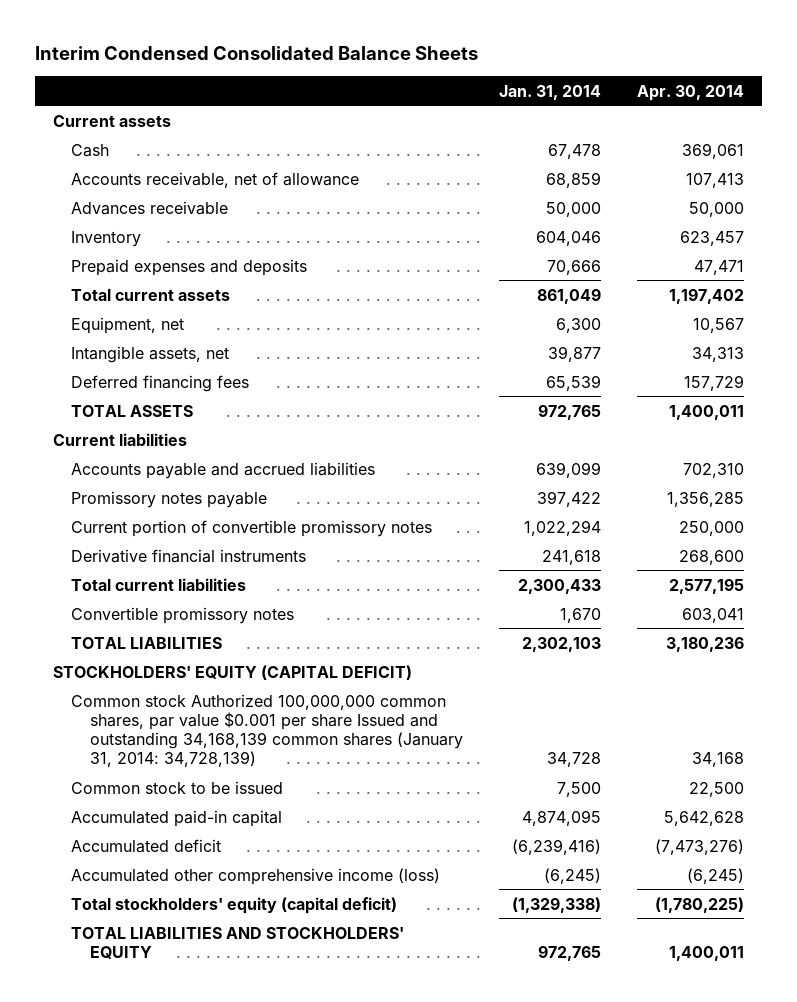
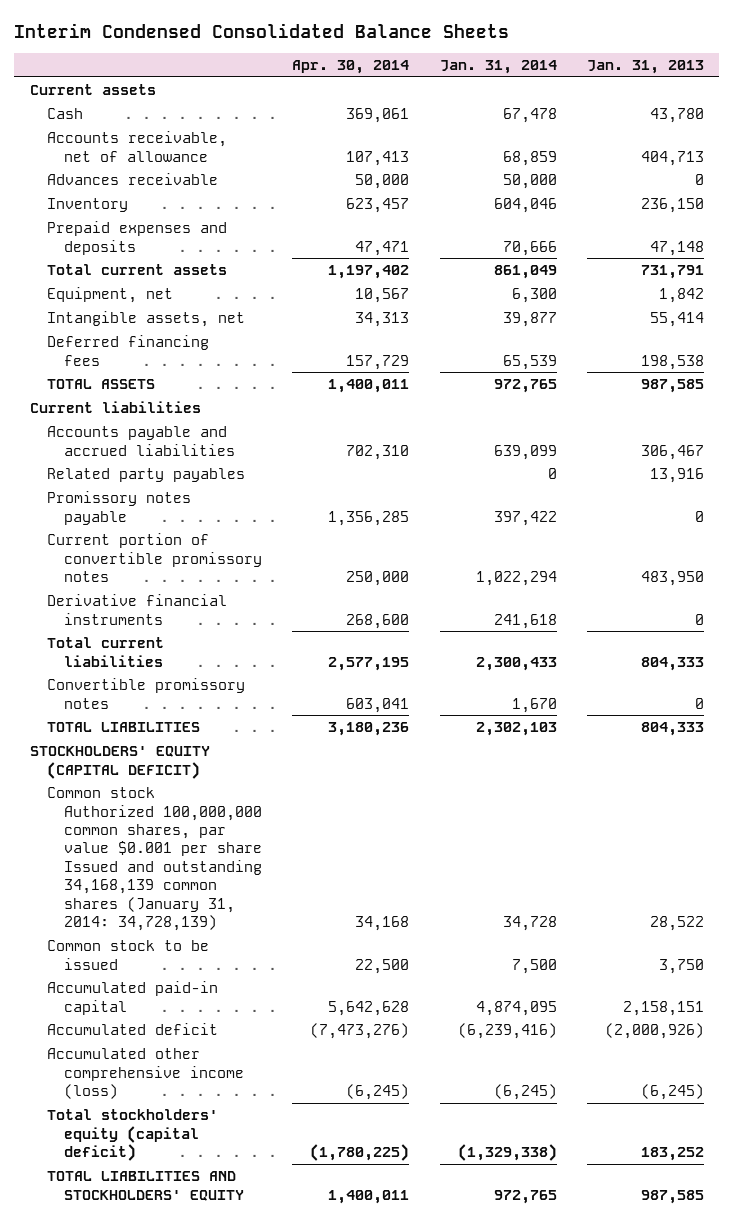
none -> [586,60,704,75] Jan. 31, 2013
none -> [46,468,245,483] Related party payables

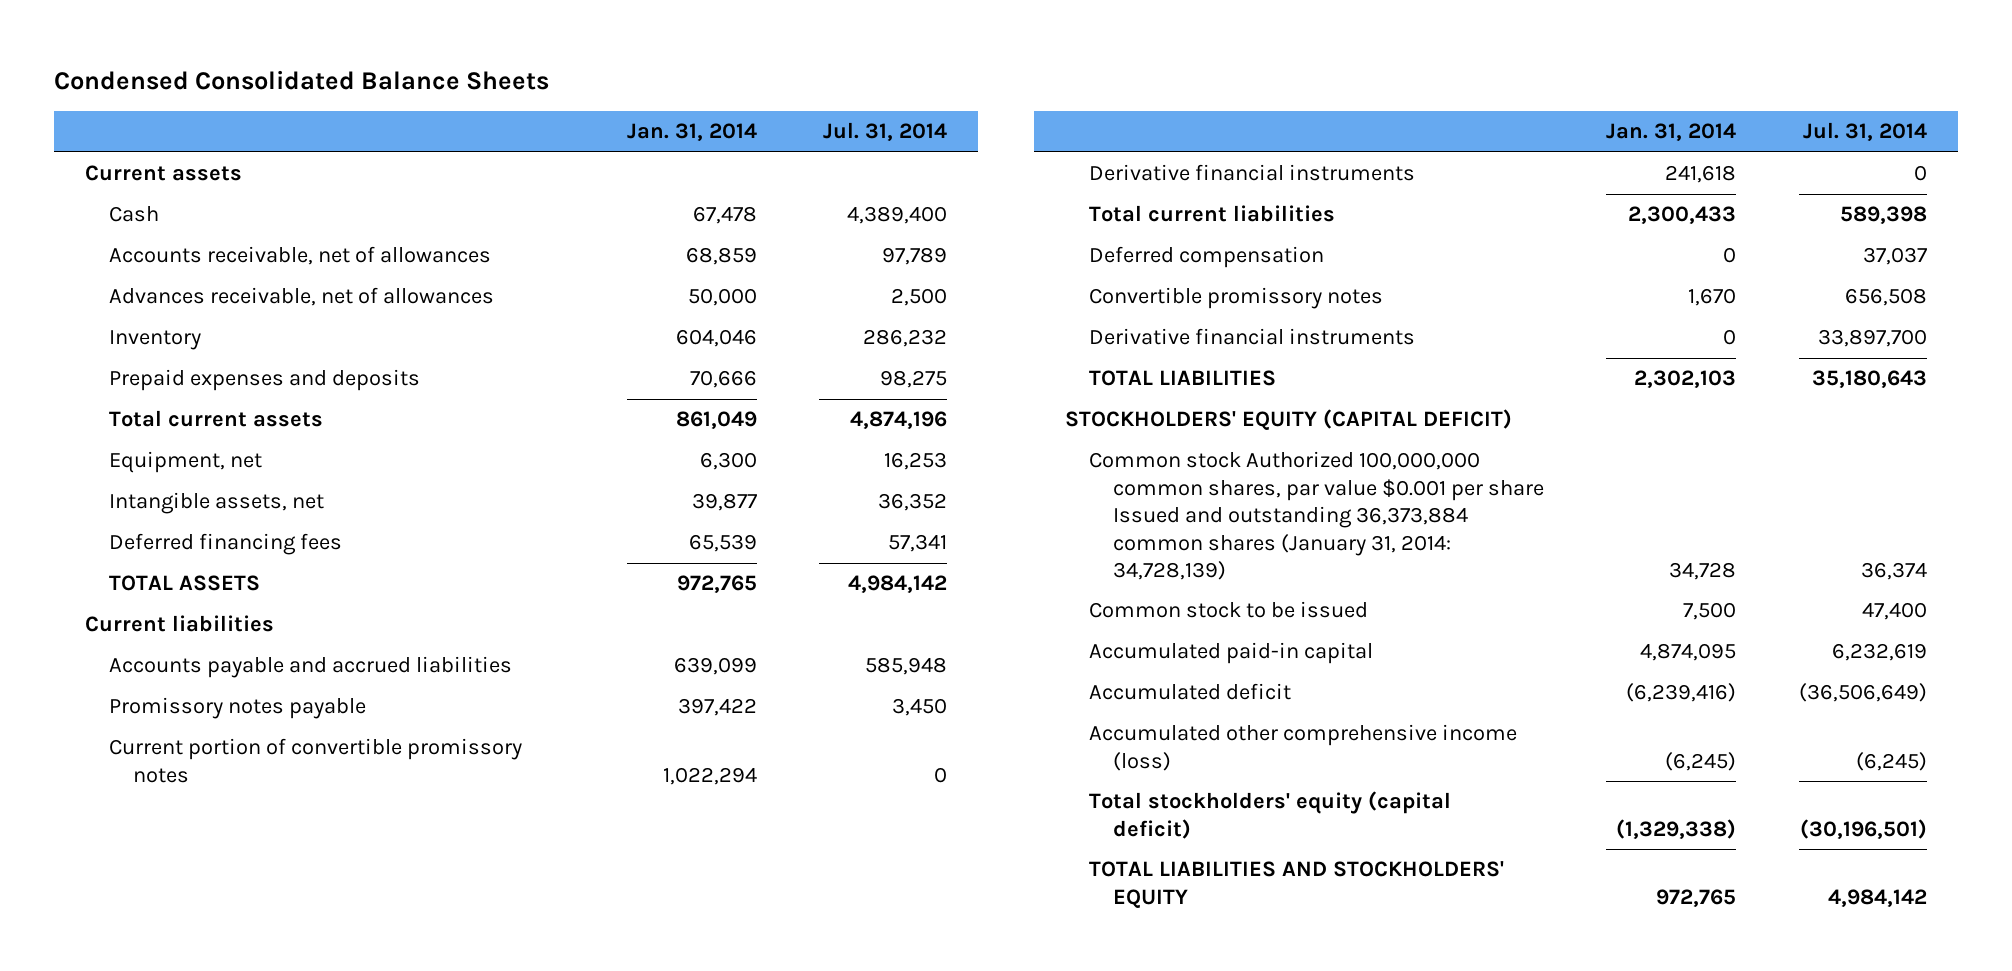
[14,22,510,38] Interim Condensed Consolidated Balance Sheets -> [53,69,549,90] Condensed Consolidated Balance Sheets
[292,60,410,75] Apr. 30, 2014 -> none
[586,60,704,75] Jan. 31, 2013 -> none
none -> [822,122,947,142] Jul. 31, 2014
[46,131,227,162] Accounts receivable, net of allowance -> [109,246,492,266] Accounts receivable, net of allowances
[46,173,218,186] Advances receivable -> [109,287,495,307] Advances receivable, net of allowances
[46,468,245,483] Related party payables -> none
none -> [1088,246,1324,269] Deferred compensation
none -> [1088,328,1415,346] Derivative financial instruments
[46,787,263,931] Common stock Authorized 100,000,000 common shares, par value $0.001 per share Issued and outstanding 34,168,139 common shares (January 31, 2014: 34,728,139) -> [1088,451,1544,581] Common stock Authorized 100,000,000 common shares, par value $0.001 per share Issued and outstanding 36,373,884 common shares (January 31, 2014: 34,728,139)

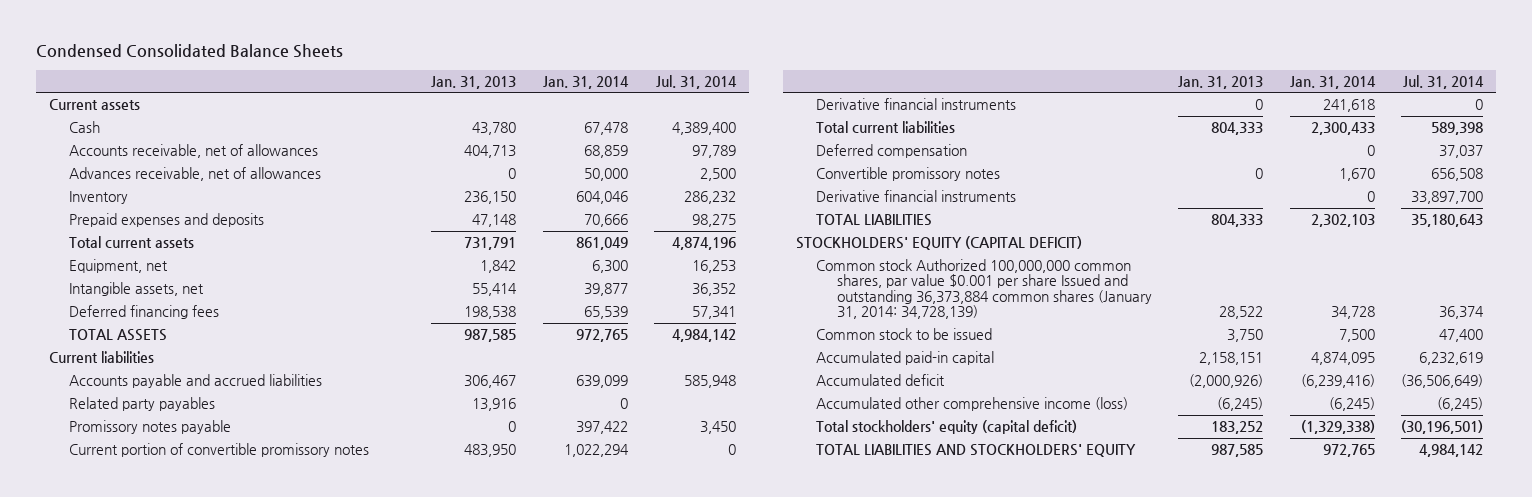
none -> [431,75,517,89] Jan. 31, 2013
none -> [69,397,216,412] Related party payables

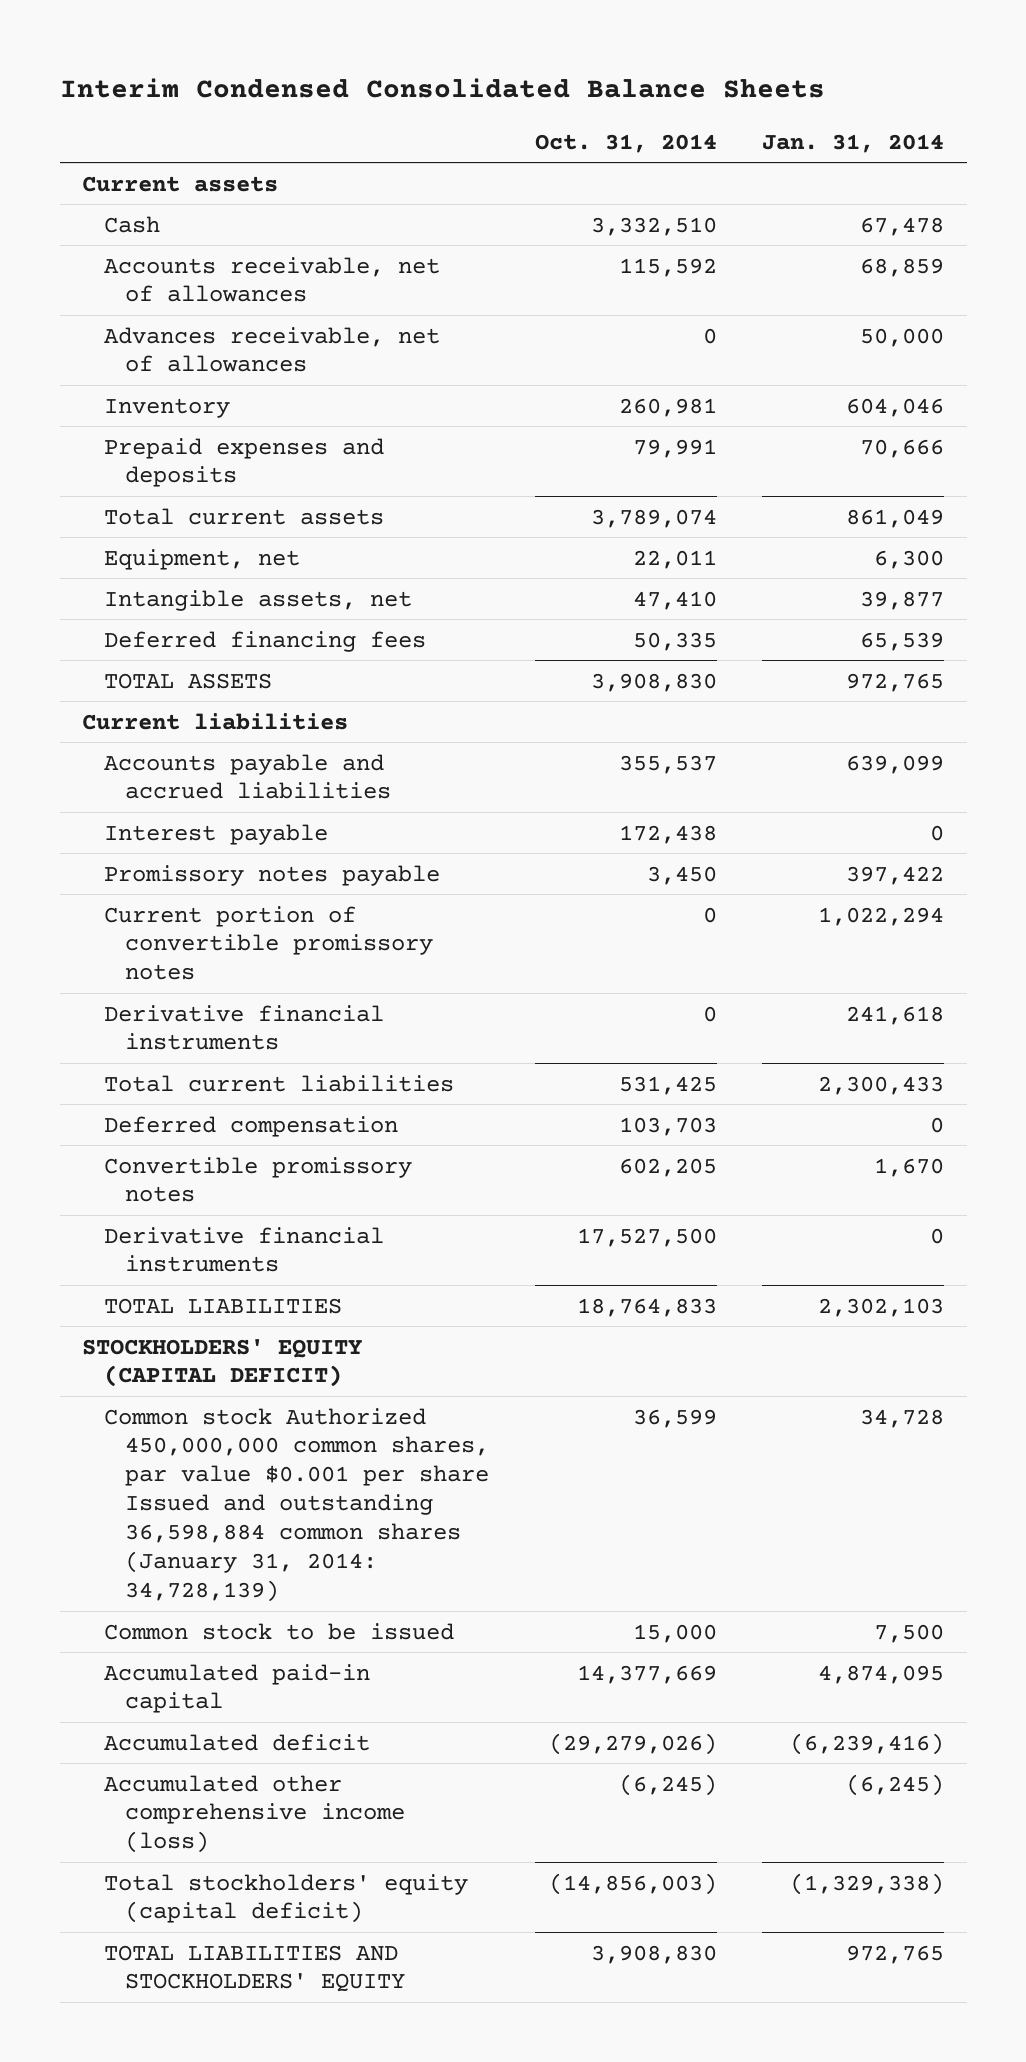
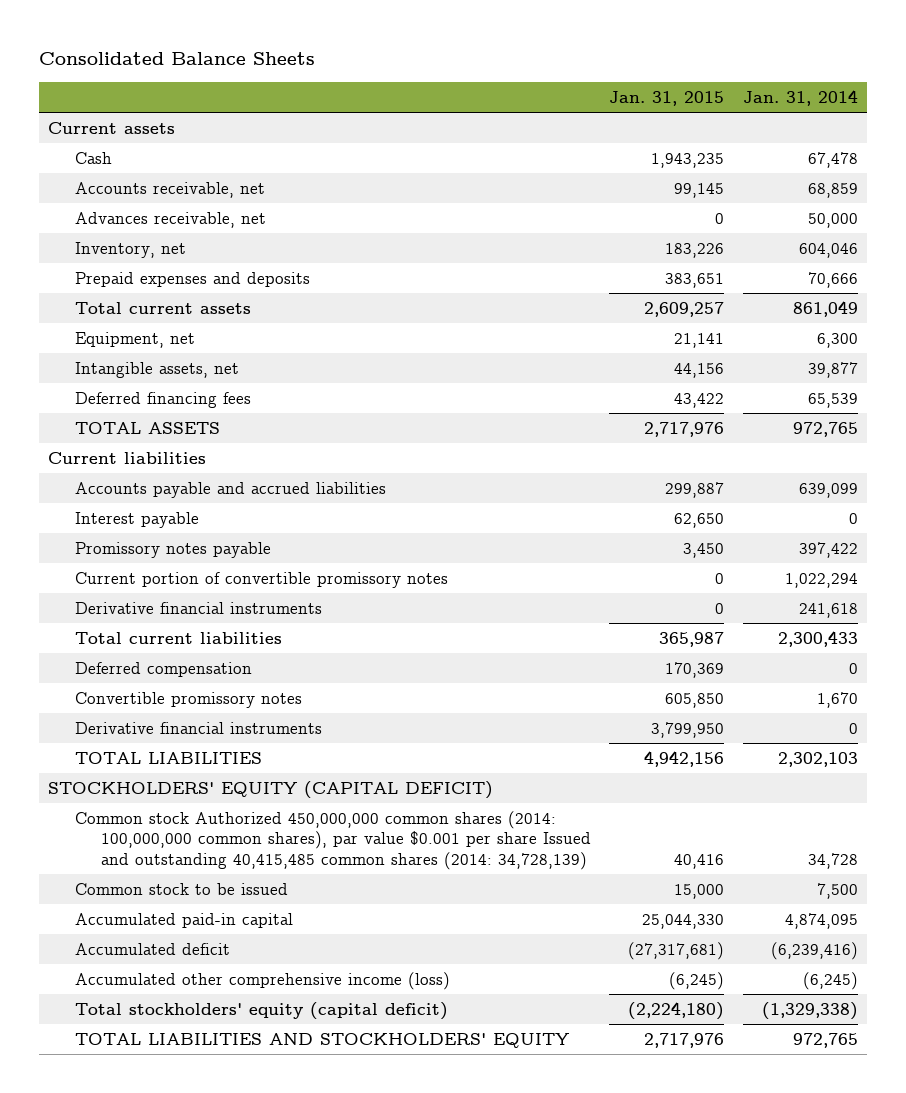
[59,78,825,99] Interim Condensed Consolidated Balance Sheets -> [39,52,316,66] Consolidated Balance Sheets
[534,133,717,153] Oct. 31, 2014 -> none
none -> [609,90,725,106] Jan. 31, 2015
[103,256,440,303] Accounts receivable, net of allowances -> [74,181,265,198] Accounts receivable, net
[103,326,440,373] Advances receivable, net of allowances -> [74,211,266,228] Advances receivable, net
[103,397,230,418] Inventory -> [74,241,186,258] Inventory, net
[103,1407,490,1603] Common stock Authorized 450,000,000 common shares, par value $0.001 per share Issued and outstanding 36,598,884 common shares (January 31, 2014: 34,728,139) -> [74,810,591,870] Common stock Authorized 450,000,000 common shares (2014: 100,000,000 common shares), par value $0.001 per share Issued and outstanding 40,415,485 common shares (2014: 34,728,139)

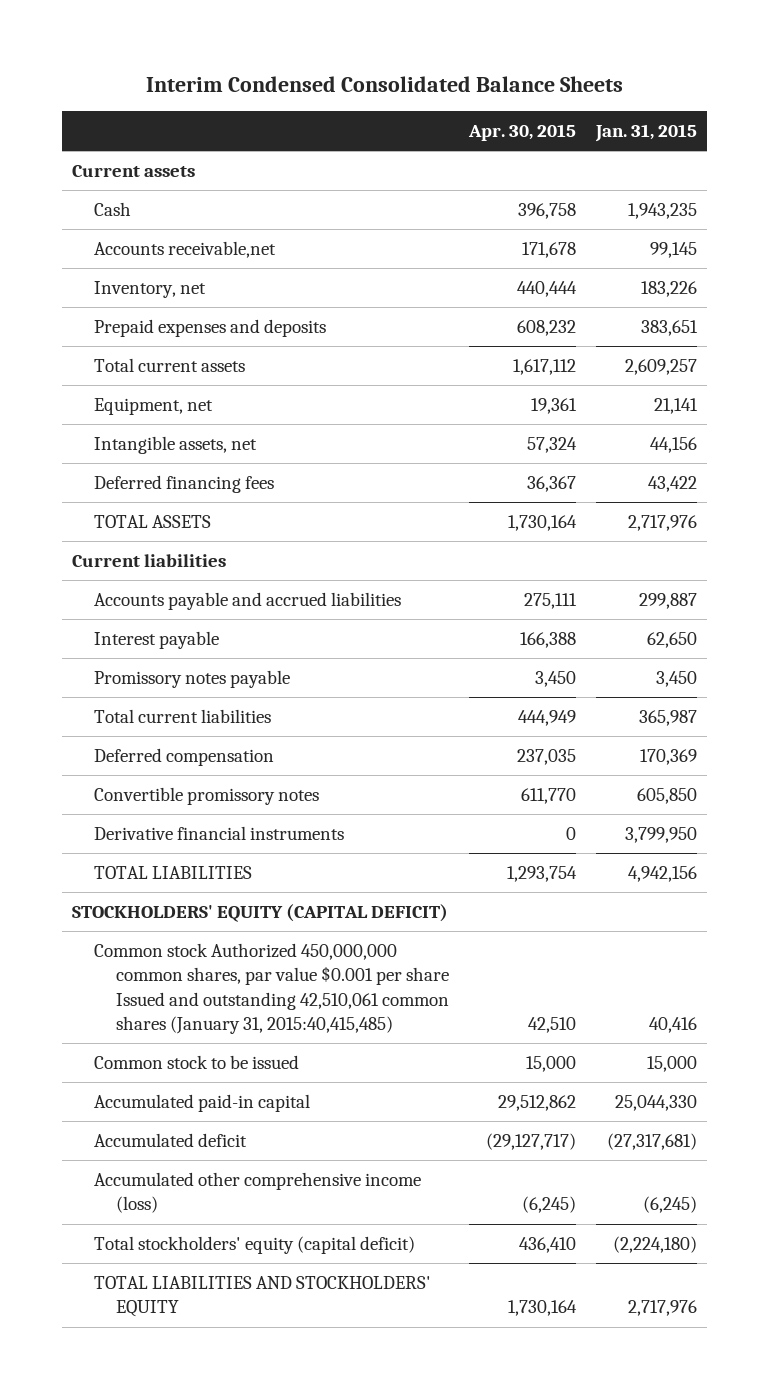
[39,52,316,66] Consolidated Balance Sheets -> [145,75,623,92] Interim Condensed Consolidated Balance Sheets
[742,89,858,106] Jan. 31, 2014 -> none
none -> [468,123,577,141] Apr. 30, 2015
[74,211,266,228] Advances receivable, net -> none
[74,181,265,198] Accounts receivable, net -> [94,241,277,259] Accounts receivable,net
[74,571,448,588] Current portion of convertible promissory notes -> none
[74,601,322,614] Derivative financial instruments -> none
[74,810,591,870] Common stock Authorized 450,000,000 common shares (2014: 100,000,000 common shares), par value $0.001 per share Issued and outstanding 40,415,485 common shares (2014: 34,728,139) -> [94,943,450,1035] Common stock Authorized 450,000,000 common shares, par value $0.001 per share Issued and outstanding 42,510,061 common shares (January 31, 2015:40,415,485)

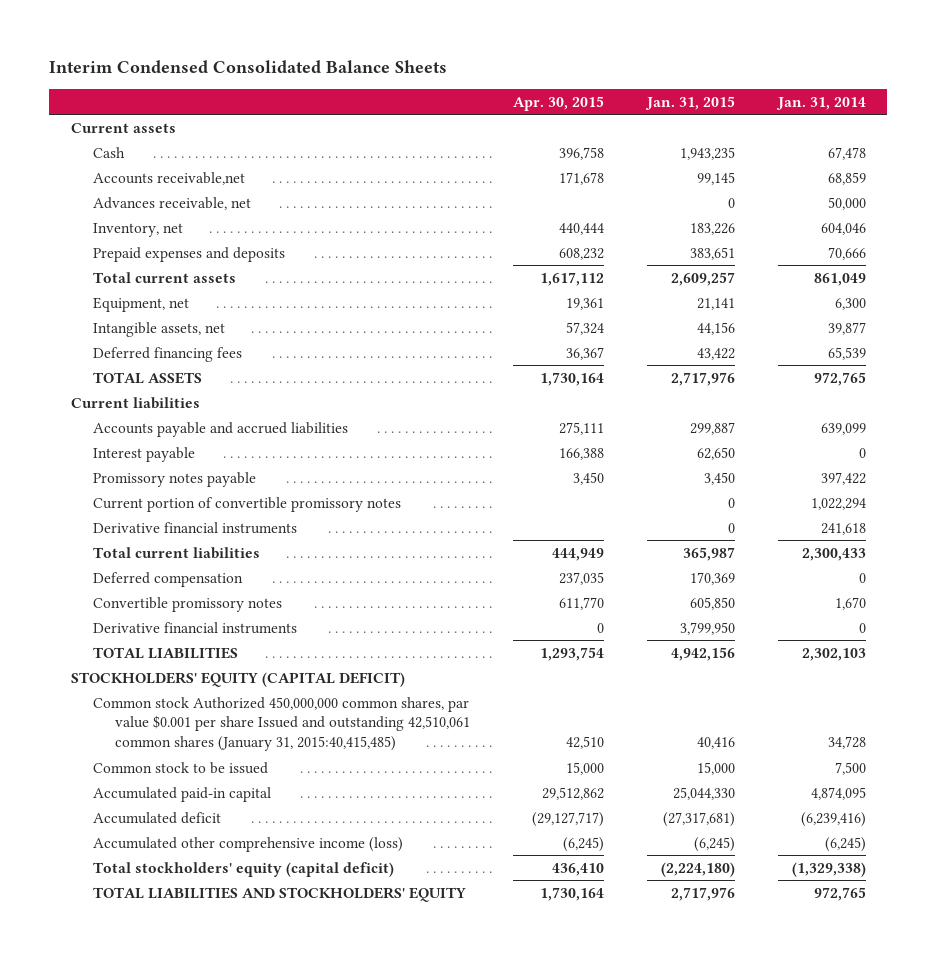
none -> [775,96,866,110] Jan. 31, 2014
none -> [92,196,251,210] Advances receivable, net
none -> [92,496,401,512] Current portion of convertible promissory notes
none -> [92,521,297,534] Derivative financial instruments

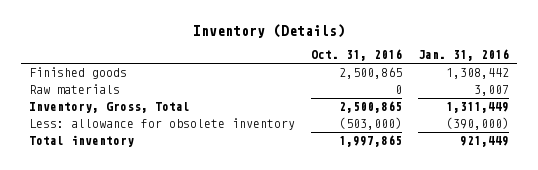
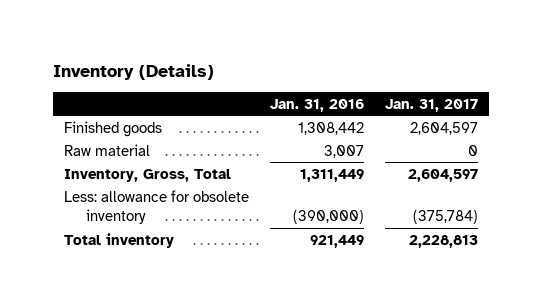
[311,49,403,62] Oct. 31, 2016 -> none
none -> [385,98,479,112] Jan. 31, 2017
[29,84,121,95] Raw materials -> [63,143,150,156] Raw material

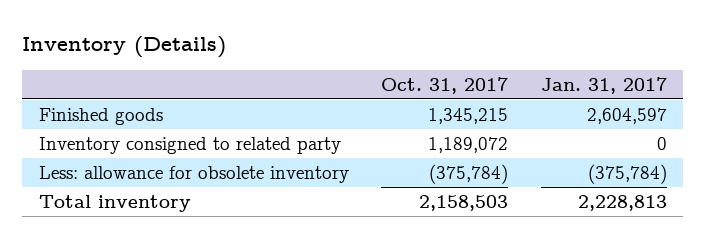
[269,98,364,112] Jan. 31, 2016 -> none
none -> [381,76,509,94] Oct. 31, 2017
[63,143,150,156] Raw material -> none
[63,168,231,182] Inventory, Gross, Total -> none
none -> [38,137,341,155] Inventory consigned to related party

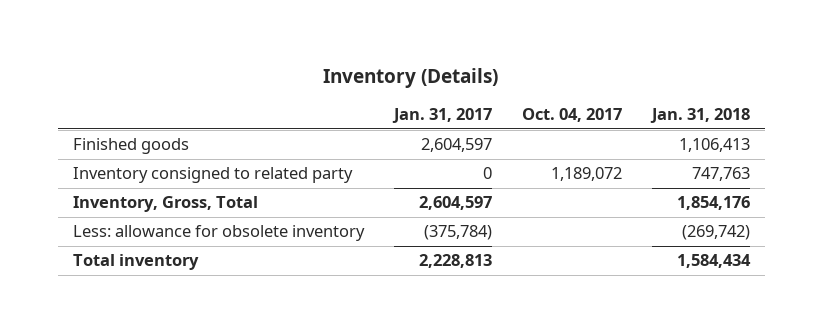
[381,76,509,94] Oct. 31, 2017 -> none
none -> [521,108,622,123] Oct. 04, 2017
none -> [649,108,750,124] Jan. 31, 2018
none -> [72,196,258,213] Inventory, Gross, Total

